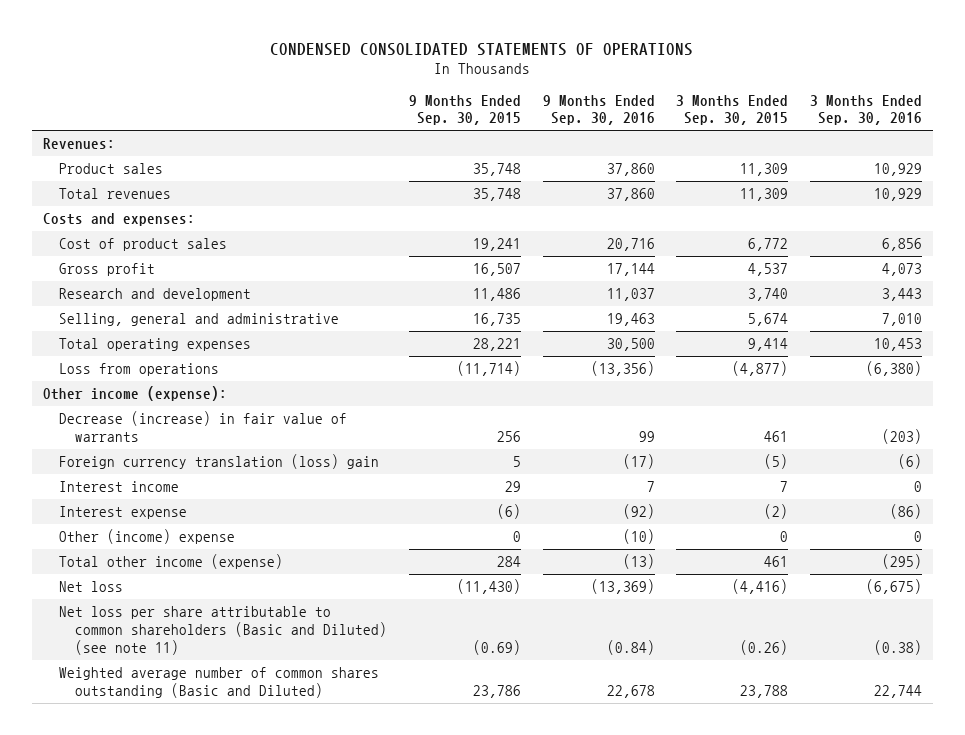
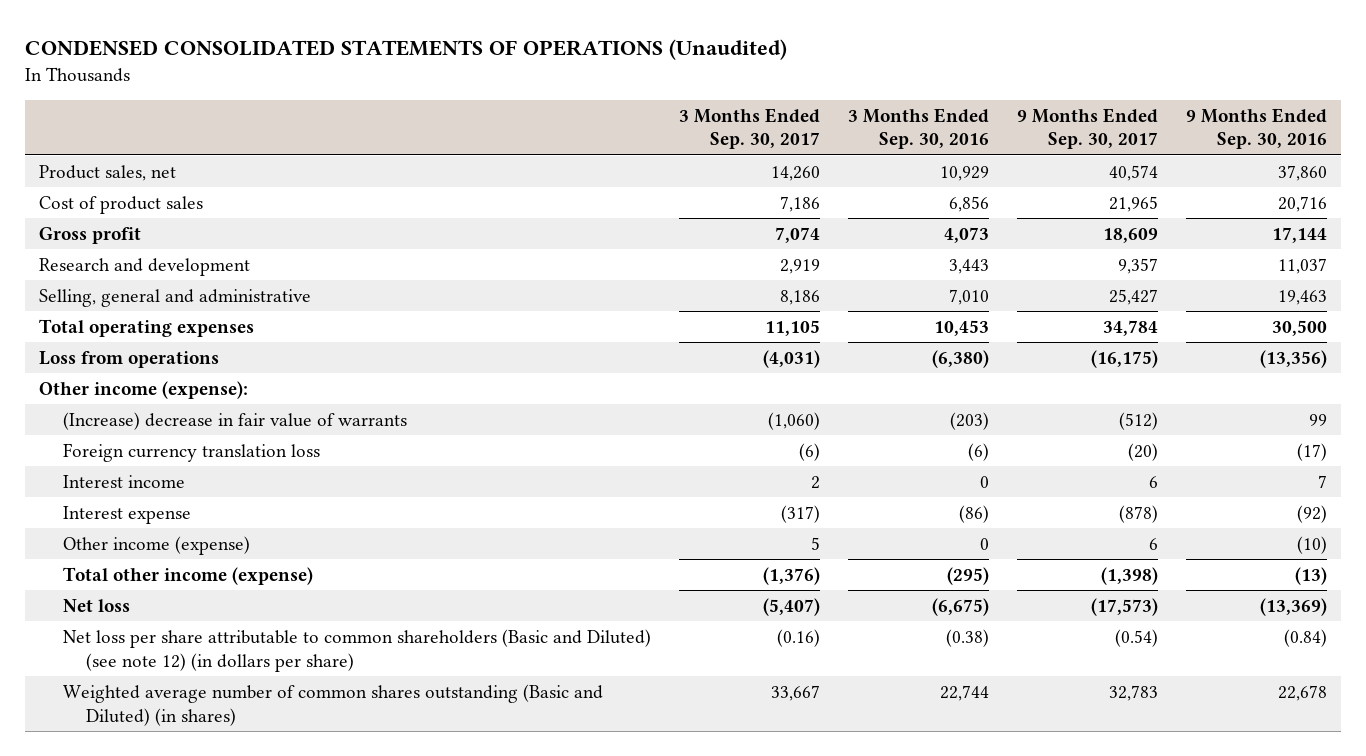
[270,42,694,56] CONDENSED CONSOLIDATED STATEMENTS OF OPERATIONS -> [25,38,788,60] CONDENSED CONSOLIDATED STATEMENTS OF OPERATIONS (Unaudited)
[408,94,521,126] 9 Months Ended Sep. 30, 2015 -> none
[676,94,789,126] 3 Months Ended Sep. 30, 2015 -> none
none -> [678,107,820,150] 3 Months Ended Sep. 30, 2017
none -> [1016,107,1158,150] 9 Months Ended Sep. 30, 2017
[42,138,115,150] Revenues: -> none
[58,188,171,200] Total revenues -> none
[42,213,195,227] Costs and expenses: -> none
[58,163,163,175] Product sales -> [39,164,177,181] Product sales, net
[58,411,347,442] Decrease (increase) in fair value of warrants -> [62,411,407,430] (Increase) decrease in fair value of warrants
[58,454,379,470] Foreign currency translation (loss) gain -> [62,442,320,462] Foreign currency translation loss
[58,529,235,545] Other (income) expense -> [62,535,250,555] Other income (expense)
[58,606,387,655] Net loss per share attributable to common shareholders (Basic and Diluted) (see note 11) -> [62,628,651,672] Net loss per share attributable to common shareholders (Basic and Diluted) (see note 12) (in dollars per share)
[58,667,379,698] Weighted average number of common shares outstanding (Basic and Diluted) -> [62,683,603,726] Weighted average number of common shares outstanding (Basic and Diluted) (in shares)

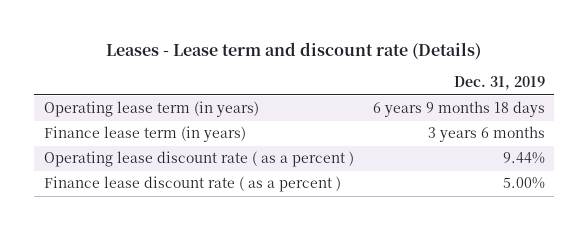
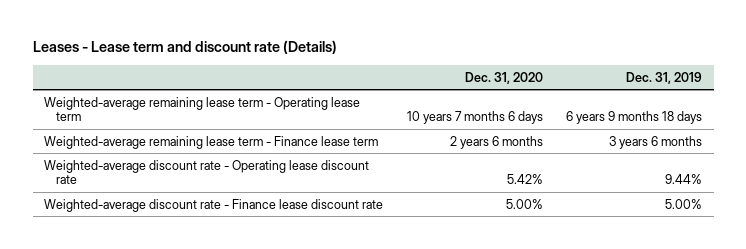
none -> [464,71,543,84] Dec. 31, 2020
[43,101,259,118] Operating lease term (in years) -> [44,96,361,122] Weighted-average remaining lease term - Operating lease term
[43,126,246,143] Finance lease term (in years) -> [44,135,379,149] Weighted-average remaining lease term - Finance lease term
[43,151,354,168] Operating lease discount rate ( as a percent ) -> [44,159,370,185] Weighted-average discount rate - Operating lease discount rate
[43,176,341,193] Finance lease discount rate ( as a percent ) -> [44,198,384,212] Weighted-average discount rate - Finance lease discount rate

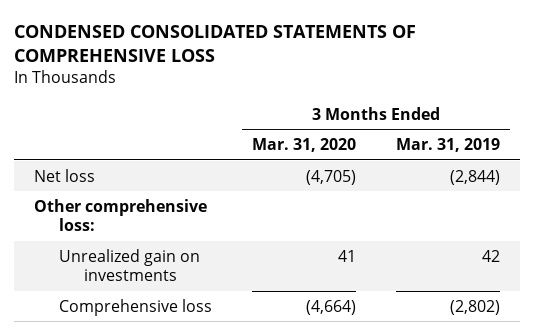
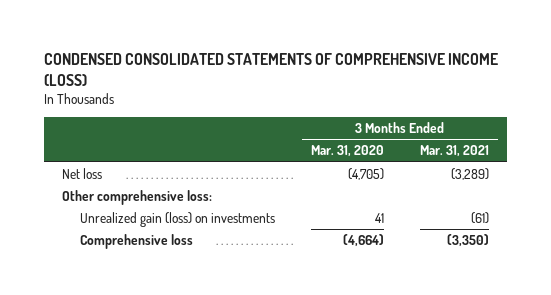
[14,25,417,63] CONDENSED CONSOLIDATED STATEMENTS OF COMPREHENSIVE LOSS -> [43,52,498,86] CONDENSED CONSOLIDATED STATEMENTS OF COMPREHENSIVE INCOME (LOSS)
[395,138,500,153] Mar. 31, 2019 -> none
none -> [419,145,489,158] Mar. 31, 2021
[58,248,200,282] Unrealized gain on investments -> [79,212,275,228] Unrealized gain (loss) on investments

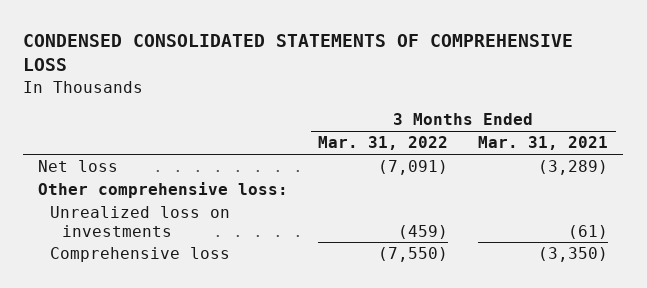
[43,52,498,86] CONDENSED CONSOLIDATED STATEMENTS OF COMPREHENSIVE INCOME (LOSS) -> [23,34,574,72] CONDENSED CONSOLIDATED STATEMENTS OF COMPREHENSIVE LOSS
[310,145,384,158] Mar. 31, 2020 -> none
none -> [318,136,449,151] Mar. 31, 2022
[79,212,275,228] Unrealized gain (loss) on investments -> [50,206,231,237] Unrealized loss on investments

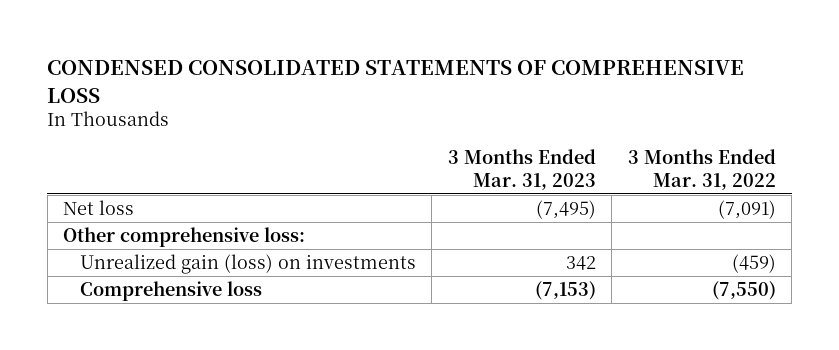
[478,136,609,151] Mar. 31, 2021 -> none
none -> [447,149,596,190] 3 Months Ended Mar. 31, 2023
[50,206,231,237] Unrealized loss on investments -> [79,253,416,274] Unrealized gain (loss) on investments

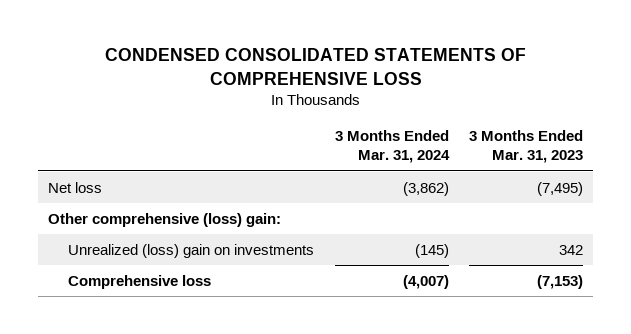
[627,149,776,190] 3 Months Ended Mar. 31, 2022 -> none
none -> [334,130,450,164] 3 Months Ended Mar. 31, 2024
[63,226,306,247] Other comprehensive loss: -> [47,212,281,227] Other comprehensive (loss) gain:
[79,253,416,274] Unrealized gain (loss) on investments -> [68,243,315,258] Unrealized (loss) gain on investments

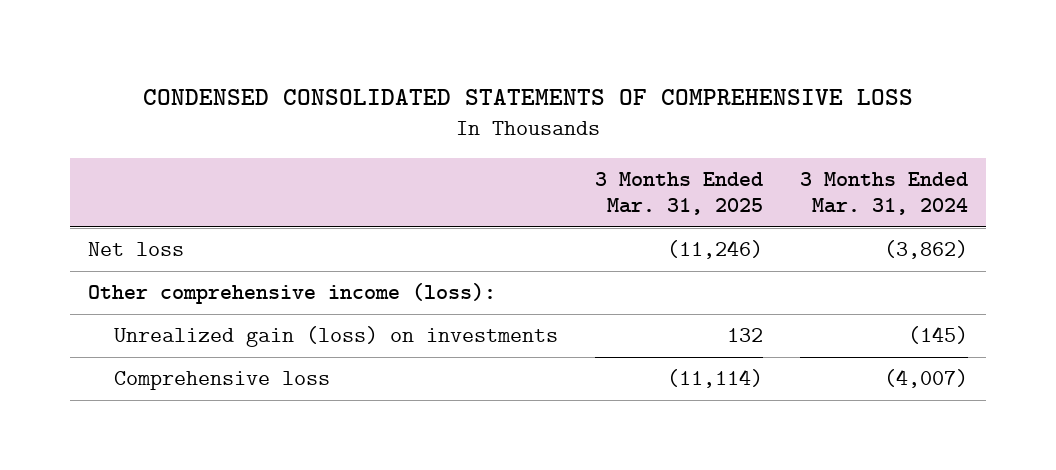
[469,130,584,164] 3 Months Ended Mar. 31, 2023 -> none
none -> [594,172,763,216] 3 Months Ended Mar. 31, 2025
[47,212,281,227] Other comprehensive (loss) gain: -> [88,283,497,305] Other comprehensive income (loss):
[68,243,315,258] Unrealized (loss) gain on investments -> [114,326,559,348] Unrealized gain (loss) on investments

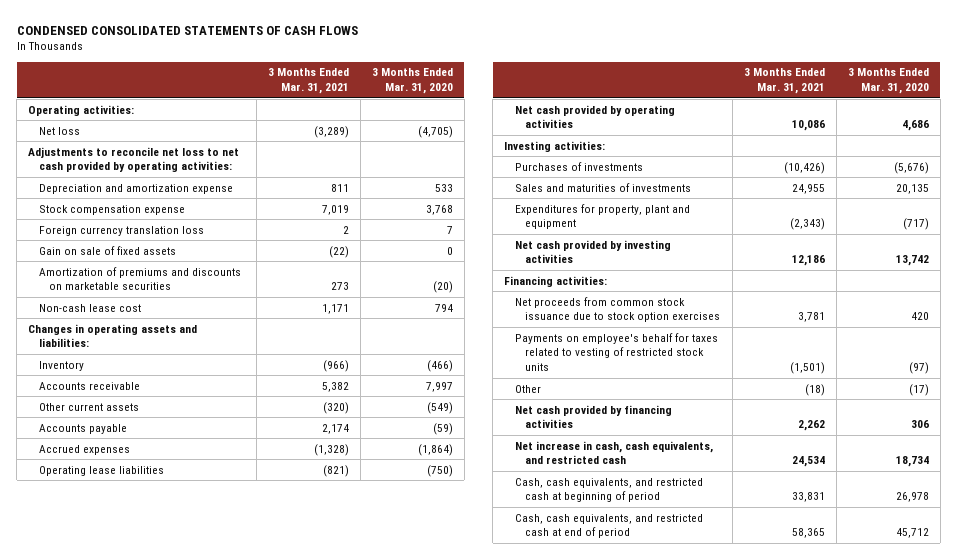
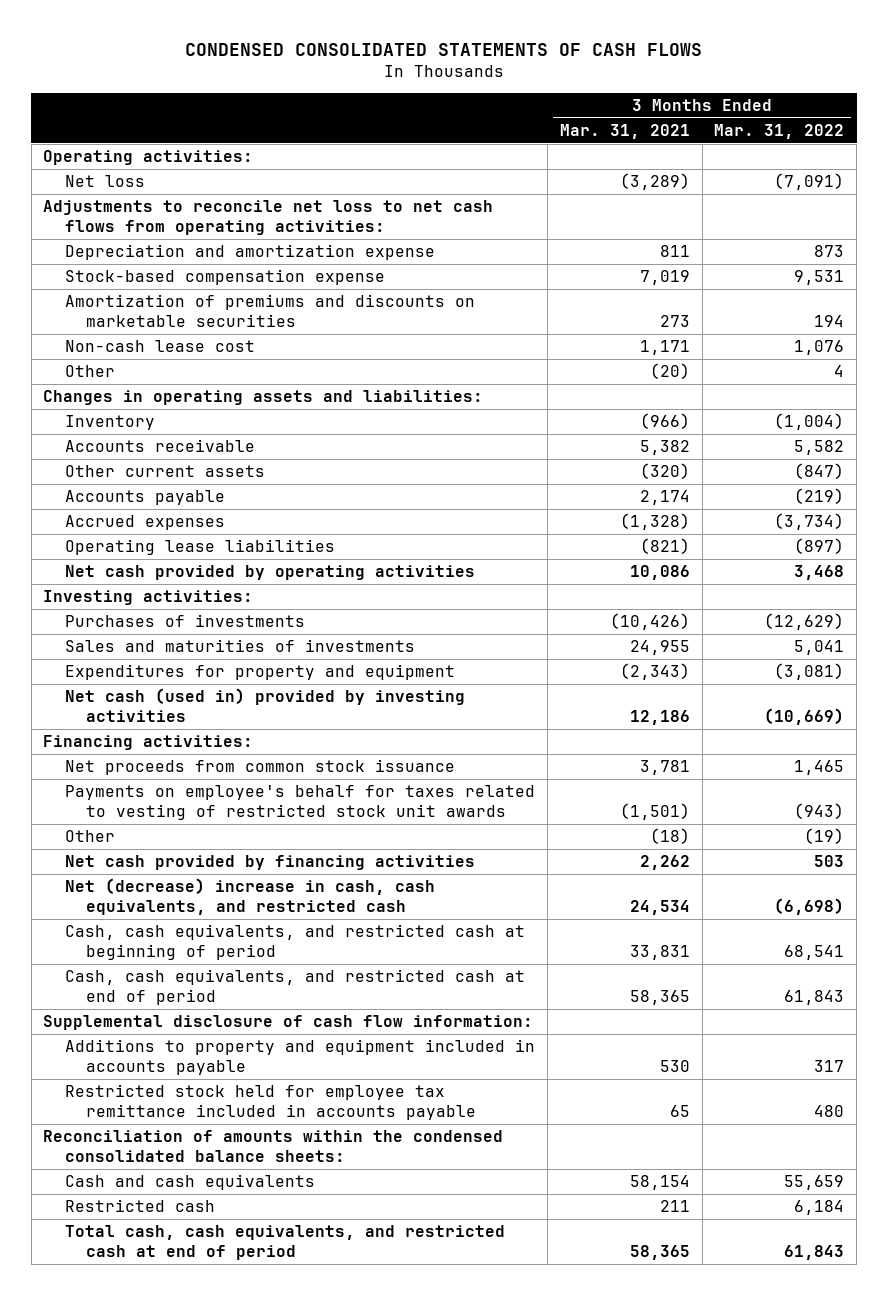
[371,68,453,95] 3 Months Ended Mar. 31, 2020 -> none
none -> [714,123,845,139] Mar. 31, 2022
[28,146,240,173] Adjustments to reconcile net loss to net cash provided by operating activities: -> [43,200,494,236] Adjustments to reconcile net loss to net cash flows from operating activities:
[38,225,204,236] Foreign currency translation loss -> none
[38,245,176,255] Gain on sale of fixed assets -> none
[38,204,185,215] Stock compensation expense -> [64,269,385,286] Stock-based compensation expense
none -> [64,365,115,378] Other
[514,203,690,230] Expenditures for property, plant and equipment -> [64,664,455,681] Expenditures for property and equipment
[514,239,671,264] Net cash provided by investing activities -> [64,688,465,723] Net cash (used in) provided by investing activities
[514,296,721,323] Net proceeds from common stock issuance due to stock option exercises -> [64,759,455,776] Net proceeds from common stock issuance
[514,332,718,372] Payments on employee's behalf for taxes related to vesting of restricted stock units -> [64,785,535,821] Payments on employee's behalf for taxes related to vesting of restricted stock unit awards
[514,440,713,465] Net increase in cash, cash equivalents, and restricted cash -> [64,878,435,916] Net (decrease) increase in cash, cash equivalents, and restricted cash
none -> [43,1015,534,1031] Supplemental disclosure of cash flow information:
none -> [64,1039,535,1076] Additions to property and equipment included in accounts payable
none -> [64,1084,477,1121] Restricted stock held for employee tax remittance included in accounts payable
none -> [43,1130,504,1163] Reconciliation of amounts within the condensed consolidated balance sheets:
none -> [64,1174,315,1191] Cash and cash equivalents
none -> [64,1199,215,1213] Restricted cash
none -> [64,1225,505,1261] Total cash, cash equivalents, and restricted cash at end of period

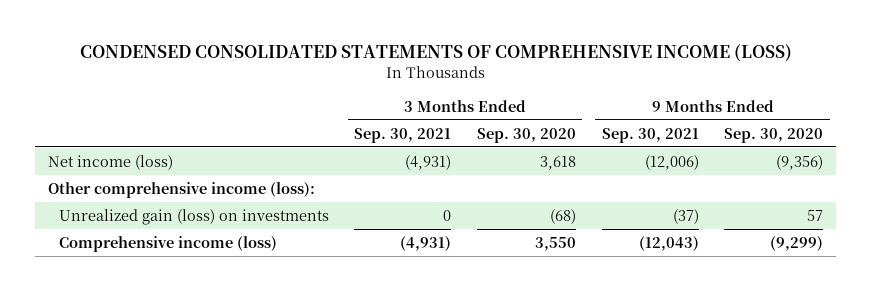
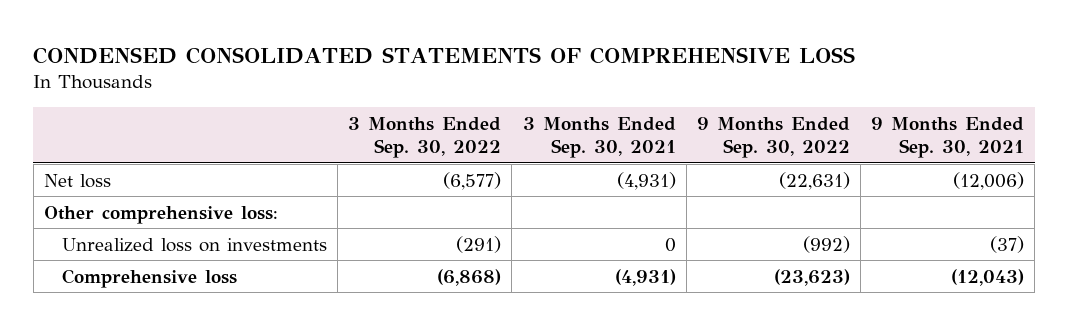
[79,44,792,63] CONDENSED CONSOLIDATED STATEMENTS OF COMPREHENSIVE INCOME (LOSS) -> [33,46,856,64] CONDENSED CONSOLIDATED STATEMENTS OF COMPREHENSIVE LOSS
[476,127,576,143] Sep. 30, 2020 -> none
[724,127,824,143] Sep. 30, 2020 -> none
none -> [348,117,502,159] 3 Months Ended Sep. 30, 2022
none -> [696,117,850,159] 9 Months Ended Sep. 30, 2022
[48,154,174,170] Net income (loss) -> [43,173,111,188] Net loss
[48,181,316,198] Other comprehensive income (loss): -> [43,205,278,224] Other comprehensive loss:
[58,208,329,225] Unrealized gain (loss) on investments -> [62,237,328,252] Unrealized loss on investments
[58,235,277,252] Comprehensive income (loss) -> [62,268,238,288] Comprehensive loss

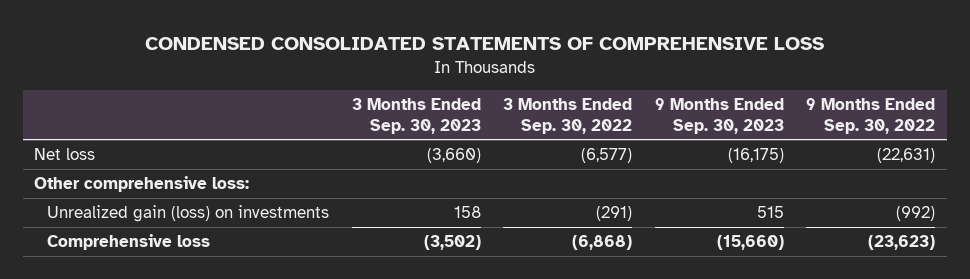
[522,117,676,159] 3 Months Ended Sep. 30, 2021 -> none
[871,117,1025,159] 9 Months Ended Sep. 30, 2021 -> none
none -> [351,98,481,134] 3 Months Ended Sep. 30, 2023
none -> [654,98,784,134] 9 Months Ended Sep. 30, 2023
[62,237,328,252] Unrealized loss on investments -> [47,205,330,223] Unrealized gain (loss) on investments

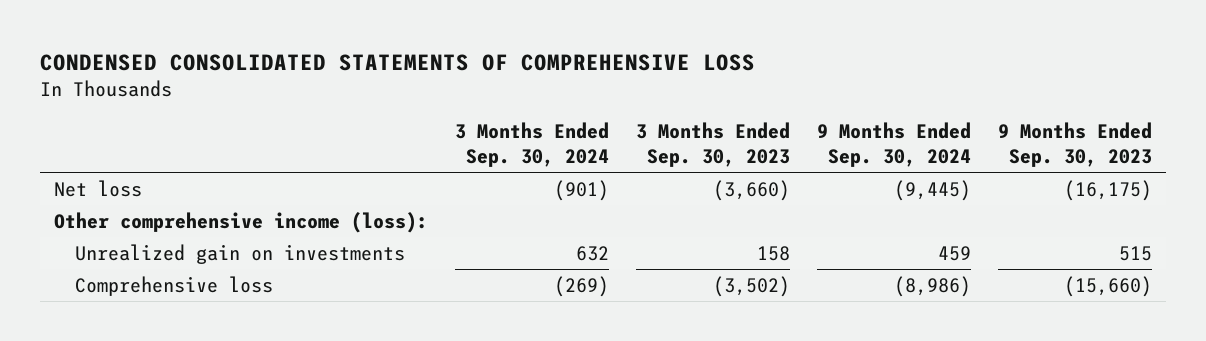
[503,98,633,134] 3 Months Ended Sep. 30, 2022 -> none
[806,98,936,134] 9 Months Ended Sep. 30, 2022 -> none
none -> [454,122,609,168] 3 Months Ended Sep. 30, 2024
none -> [817,122,972,168] 9 Months Ended Sep. 30, 2024
[34,176,250,193] Other comprehensive loss: -> [53,211,428,233] Other comprehensive income (loss):
[47,205,330,223] Unrealized gain (loss) on investments -> [75,243,406,264] Unrealized gain on investments

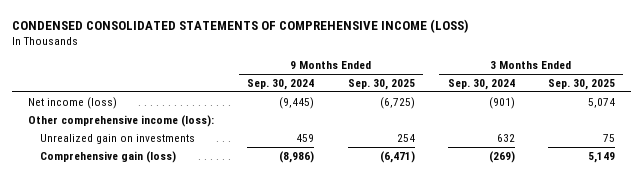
[40,54,756,72] CONDENSED CONSOLIDATED STATEMENTS OF COMPREHENSIVE LOSS -> [11,18,468,33] CONDENSED CONSOLIDATED STATEMENTS OF COMPREHENSIVE INCOME (LOSS)
[636,122,791,168] 3 Months Ended Sep. 30, 2023 -> none
[998,122,1153,168] 9 Months Ended Sep. 30, 2023 -> none
none -> [347,79,415,91] Sep. 30, 2025
none -> [547,79,615,91] Sep. 30, 2025
[53,179,142,197] Net loss -> [28,96,118,109] Net income (loss)
[75,275,274,296] Comprehensive loss -> [40,150,177,163] Comprehensive gain (loss)

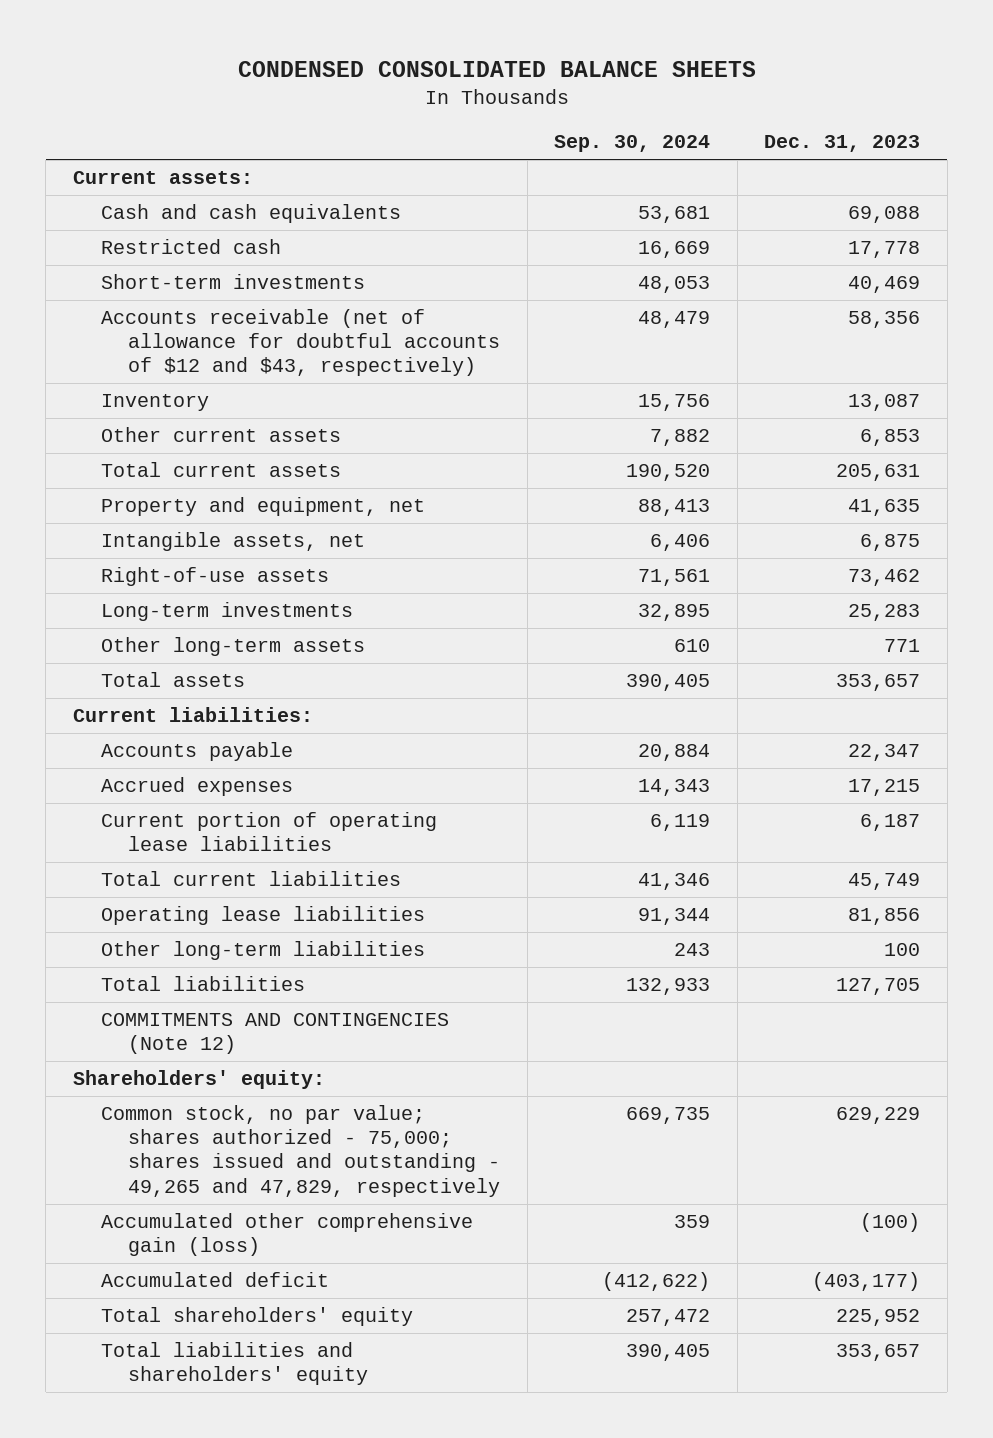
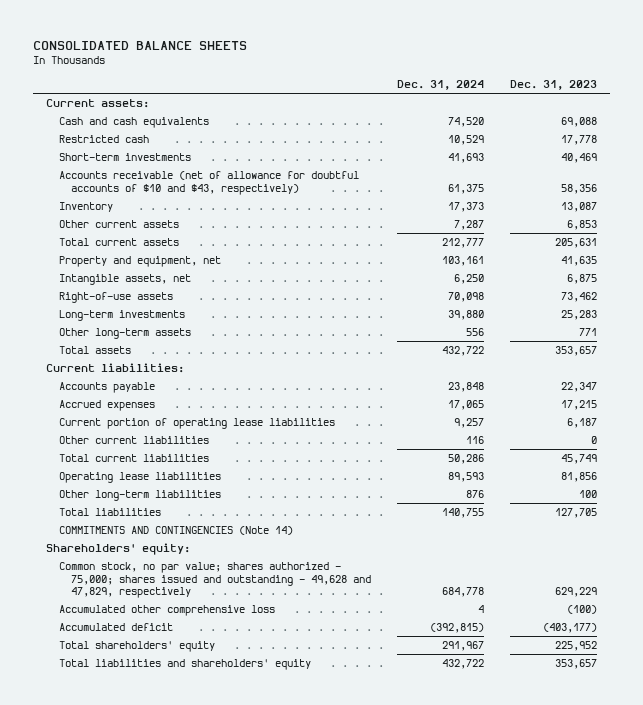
[237,60,756,77] CONDENSED CONSOLIDATED BALANCE SHEETS -> [33,40,248,50] CONSOLIDATED BALANCE SHEETS
[554,135,711,153] Sep. 30, 2024 -> none
none -> [397,79,485,90] Dec. 31, 2024
[100,309,501,377] Accounts receivable (net of allowance for doubtful accounts of $12 and $43, respectively) -> [58,171,359,195] Accounts receivable (net of allowance for doubtful accounts of $10 and $43, respectively)
none -> [58,436,209,445] Other current liabilities
[100,1013,449,1055] COMMITMENTS AND CONTINGENCIES (Note 12) -> [58,526,293,536] COMMITMENTS AND CONTINGENCIES (Note 14)
[100,1105,501,1197] Common stock, no par value; shares authorized - 75,000; shares issued and outstanding - 49,265 and 47,829, respectively -> [58,562,372,598] Common stock, no par value; shares authorized - 75,000; shares issued and outstanding - 49,628 and 47,829, respectively
[100,1213,473,1257] Accumulated other comprehensive gain (loss) -> [58,605,275,617] Accumulated other comprehensive loss

